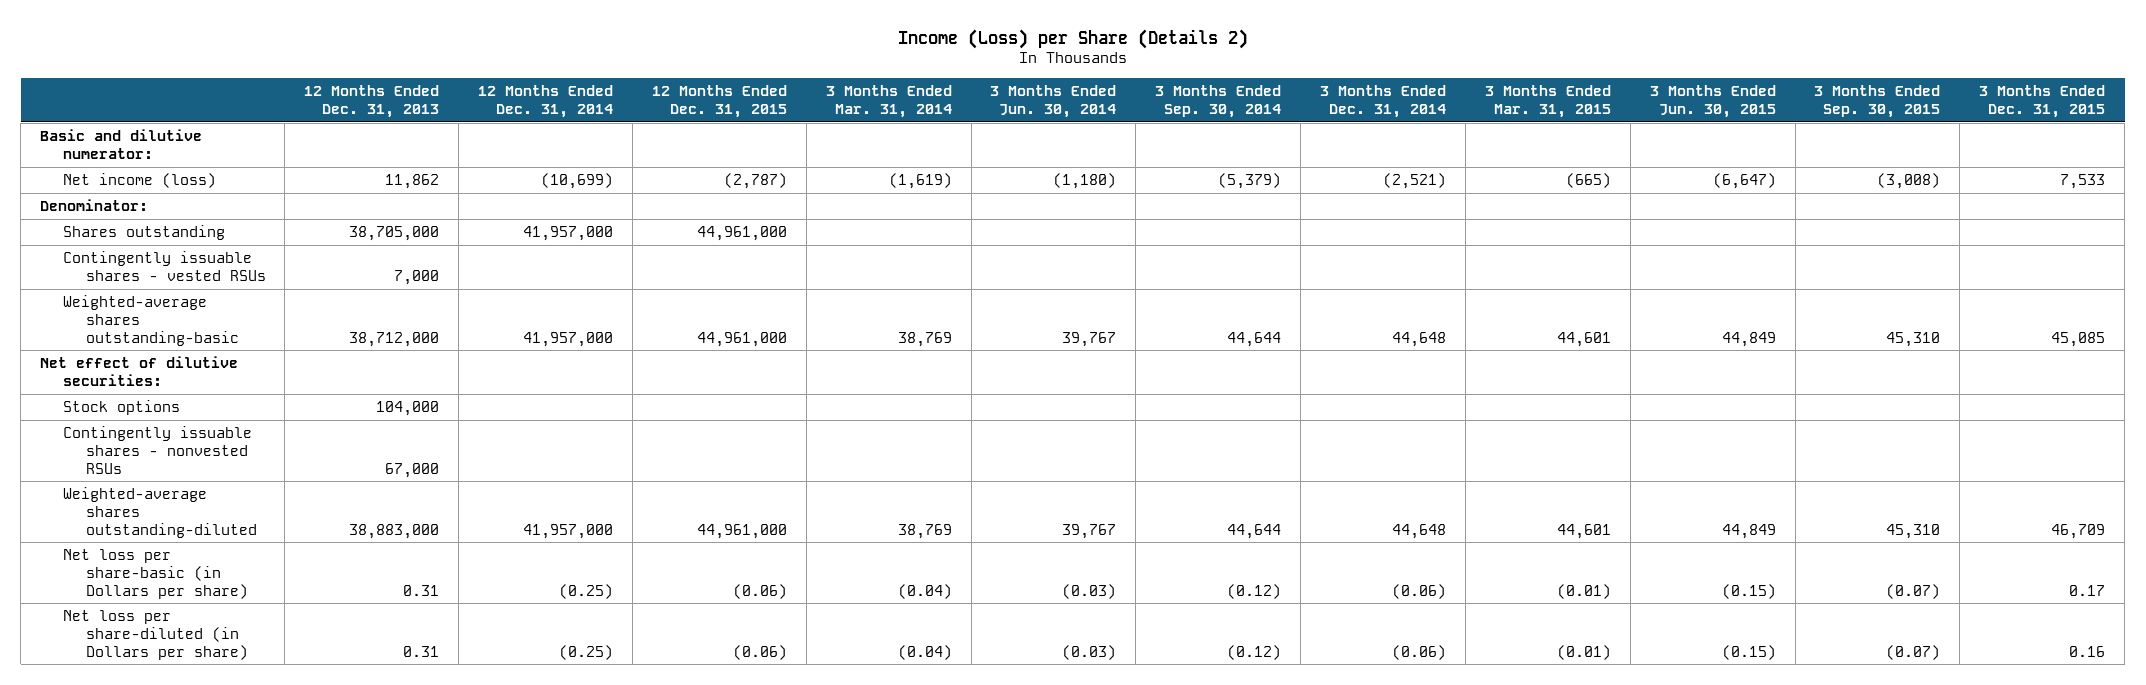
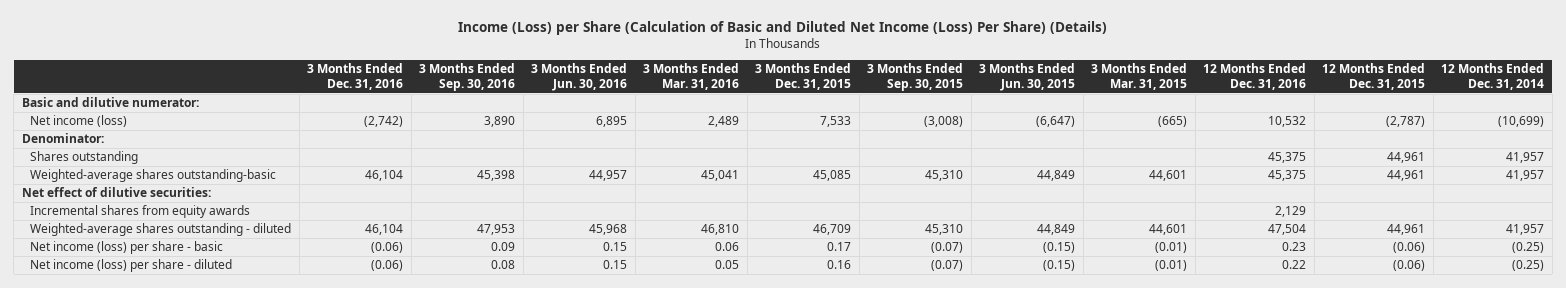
[897,28,1248,49] Income (Loss) per Share (Details 2) -> [458,21,1108,36] Income (Loss) per Share (Calculation of Basic and Diluted Net Income (Loss) Per Share) (Details)
[304,85,440,119] 12 Months Ended Dec. 31, 2013 -> none
[825,85,952,119] 3 Months Ended Mar. 31, 2014 -> none
[990,85,1117,119] 3 Months Ended Jun. 30, 2014 -> none
[1155,85,1282,119] 3 Months Ended Sep. 30, 2014 -> none
[1320,85,1447,119] 3 Months Ended Dec. 31, 2014 -> none
none -> [307,63,404,91] 3 Months Ended Dec. 31, 2016
none -> [419,63,516,92] 3 Months Ended Sep. 30, 2016
none -> [531,63,628,92] 3 Months Ended Jun. 30, 2016
none -> [643,63,740,91] 3 Months Ended Mar. 31, 2016
none -> [1203,63,1307,91] 12 Months Ended Dec. 31, 2016
[62,251,266,281] Contingently issuable shares - vested RSUs -> none
[523,226,614,242] 41,957,000 -> [1506,152,1545,164] 41,957
[696,226,787,242] 44,961,000 -> [1387,152,1426,164] 44,961
[523,331,614,347] 41,957,000 -> [1506,170,1545,182] 41,957
[696,331,787,347] 44,961,000 -> [1387,170,1426,182] 44,961
[62,400,180,416] Stock options -> none
[62,426,252,474] Contingently issuable shares - nonvested RSUs -> [30,205,251,219] Incremental shares from equity awards
[62,487,257,538] Weighted-average shares outstanding-diluted -> [30,223,292,237] Weighted-average shares outstanding - diluted
[523,523,614,539] 41,957,000 -> [1506,224,1545,236] 41,957
[696,523,787,539] 44,961,000 -> [1387,224,1426,236] 44,961
[62,549,248,599] Net loss per share-basic (in Dollars per share) -> [30,241,224,255] Net income (loss) per share - basic
[62,610,248,660] Net loss per share-diluted (in Dollars per share) -> [30,259,233,273] Net income (loss) per share - diluted

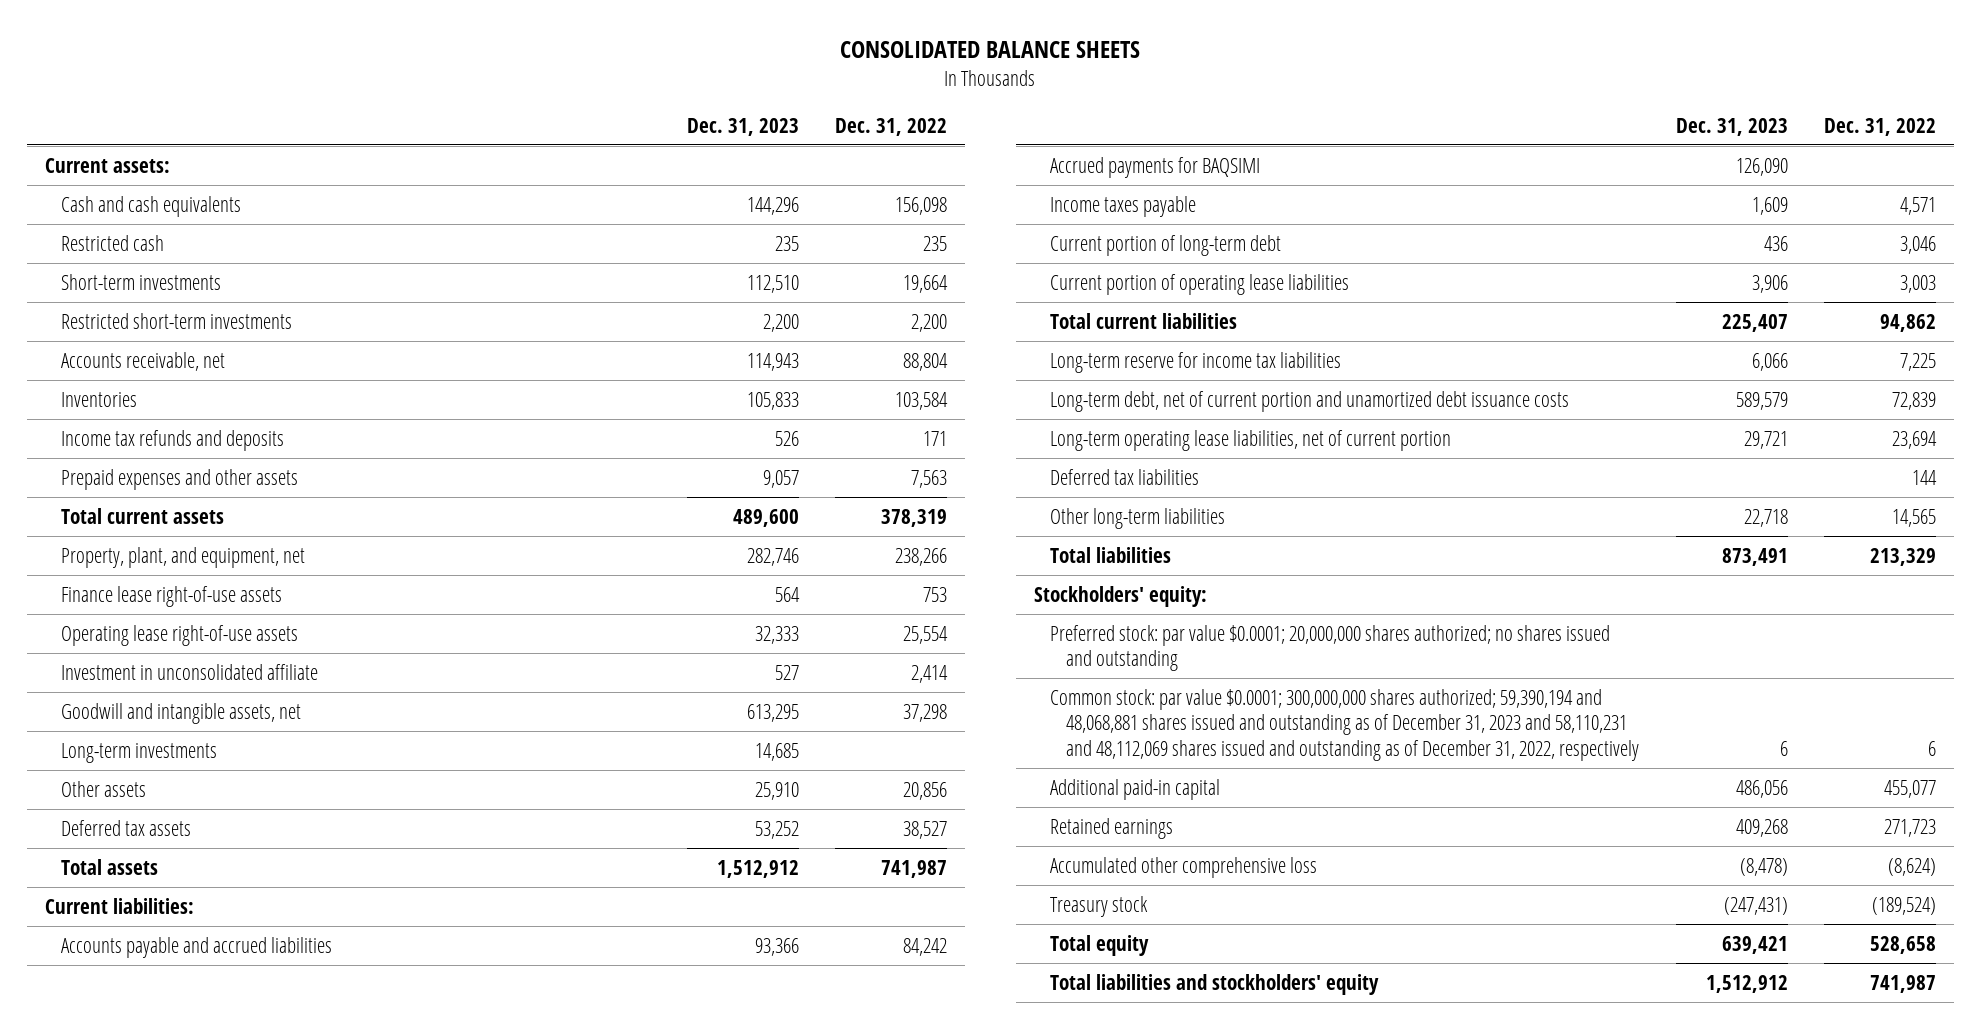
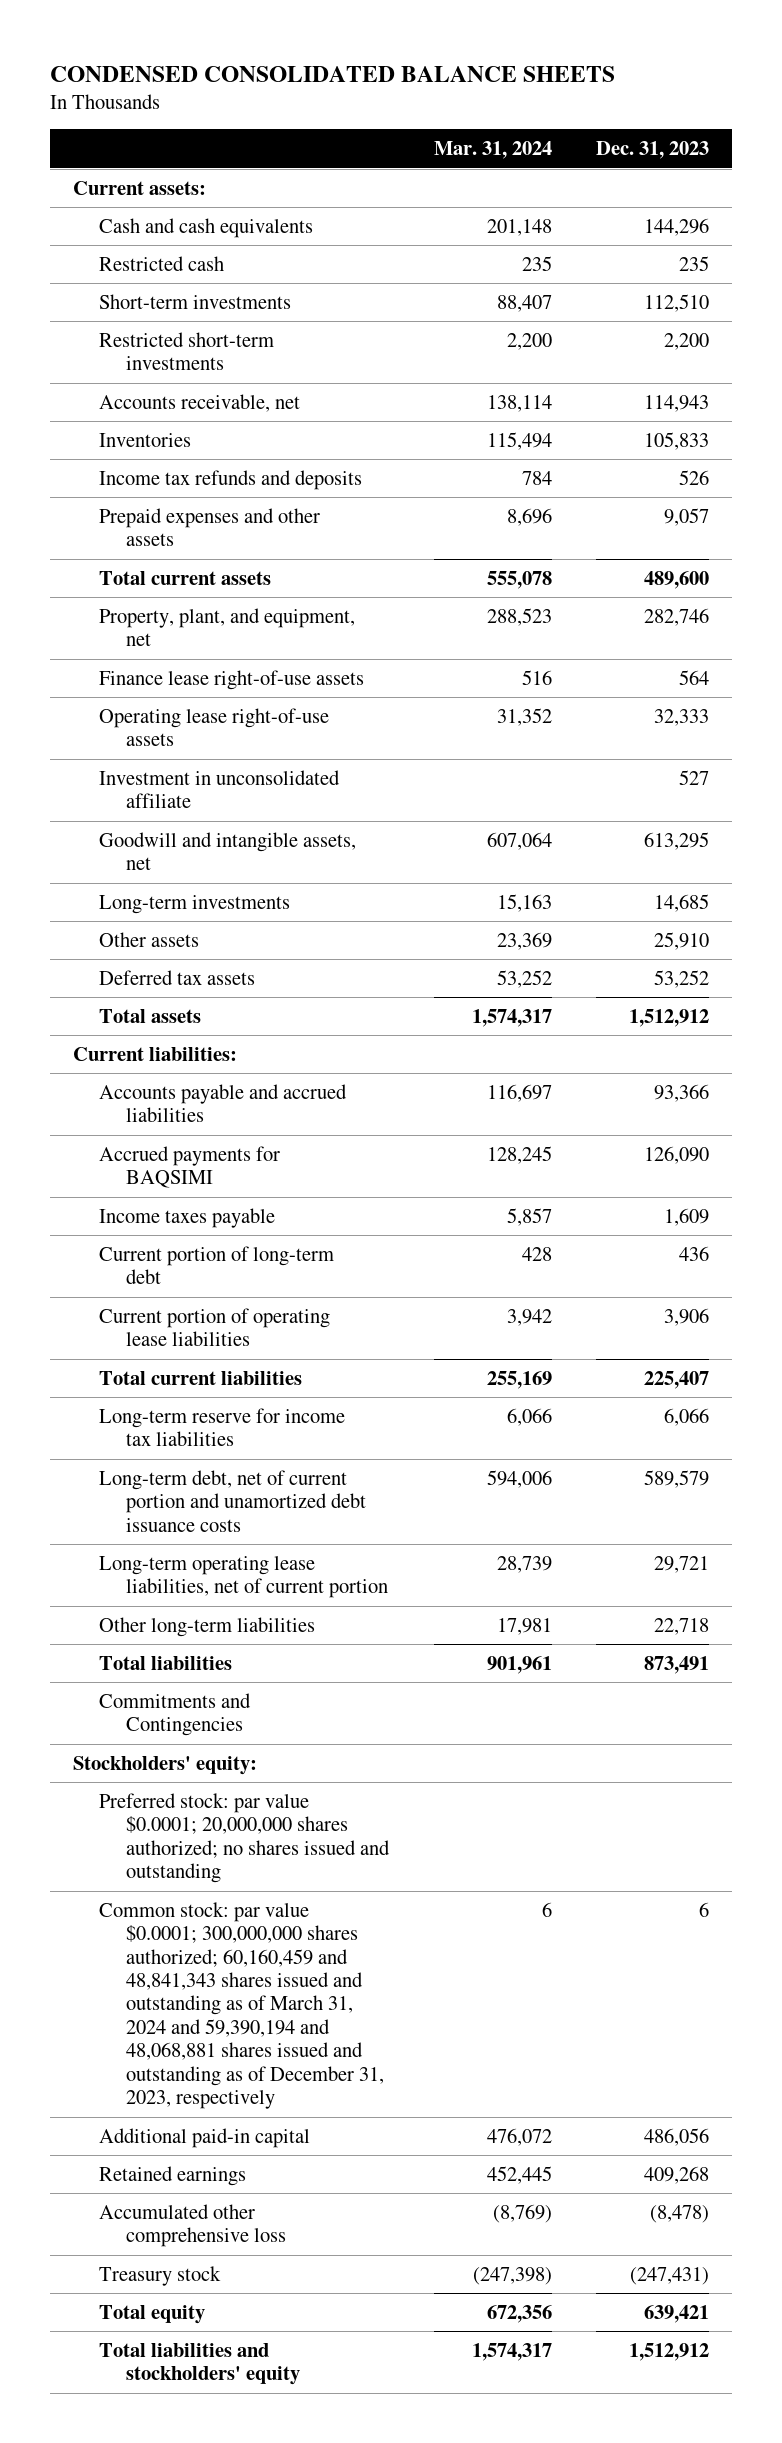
[840,41,1141,59] CONSOLIDATED BALANCE SHEETS -> [50,65,616,82] CONDENSED CONSOLIDATED BALANCE SHEETS
[834,117,947,136] Dec. 31, 2022 -> none
none -> [433,141,552,160] Mar. 31, 2024
[1050,468,1200,485] Deferred tax liabilities -> none
none -> [99,1692,252,1737] Commitments and Contingencies
[1050,688,1640,761] Common stock: par value $0.0001; 300,000,000 shares authorized; 59,390,194 and 48,068,881 shares issued and outstanding as of December 31, 2023 and 58,110,231 and 48,112,069 shares issued and outstanding as of December 31, 2022, respectively -> [99,1901,385,2110] Common stock: par value $0.0001; 300,000,000 shares authorized; 60,160,459 and 48,841,343 shares issued and outstanding as of March 31, 2024 and 59,390,194 and 48,068,881 shares issued and outstanding as of December 31, 2023, respectively

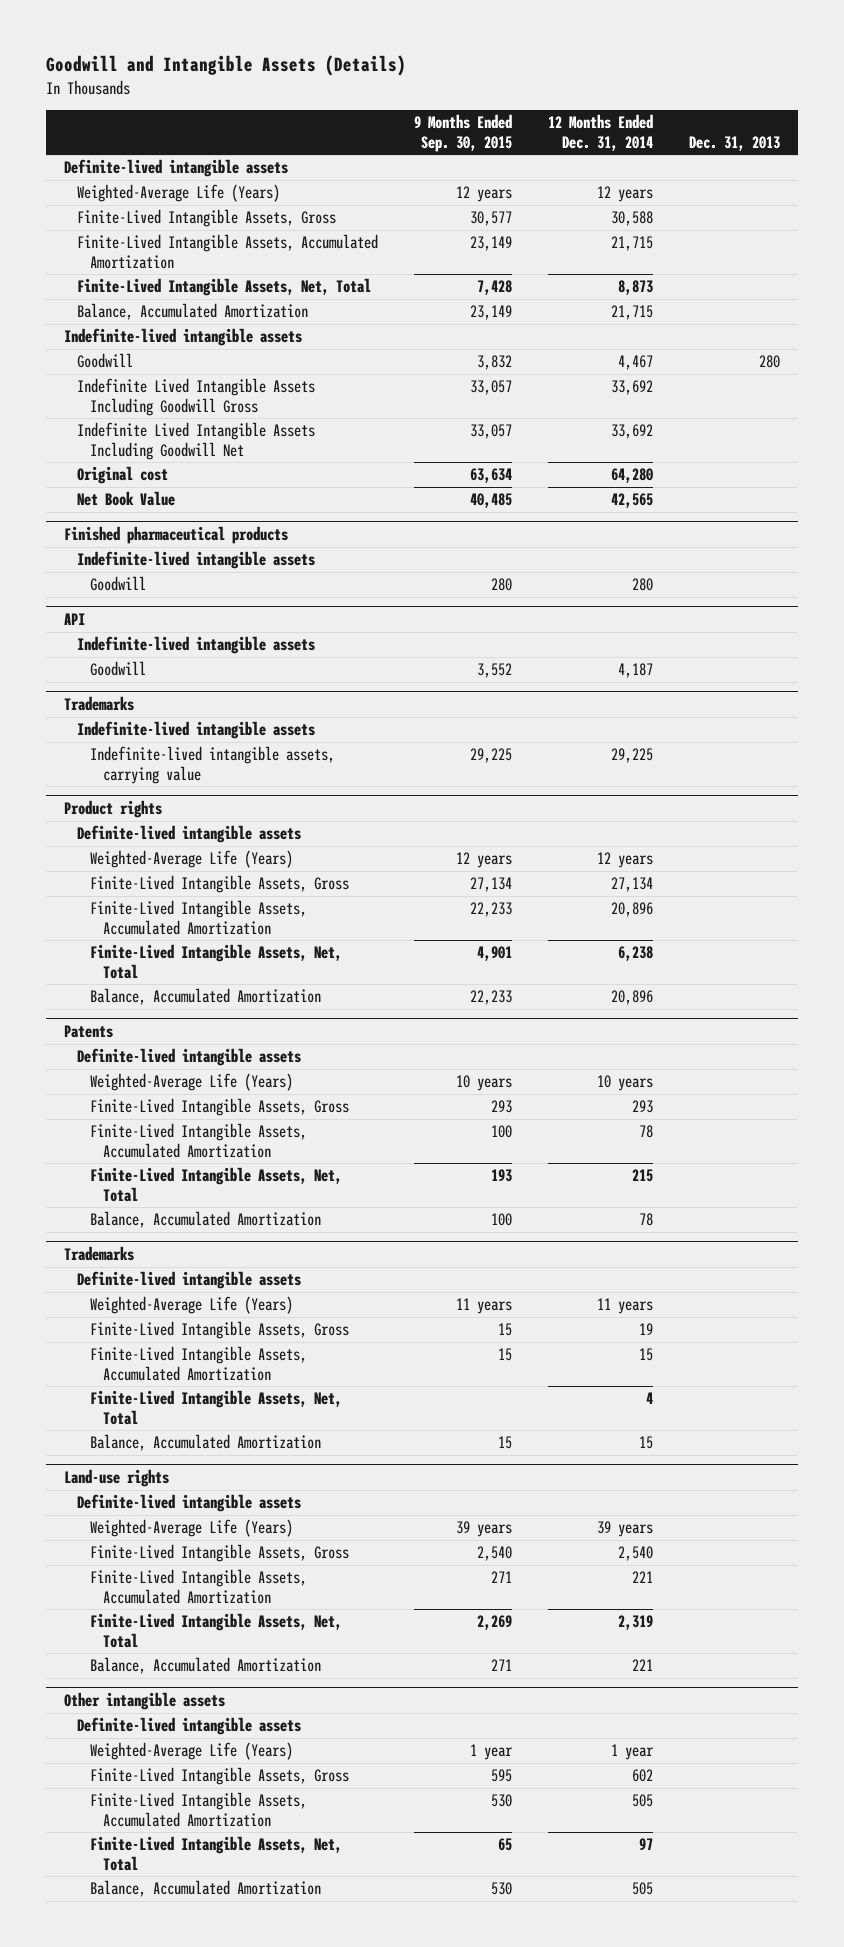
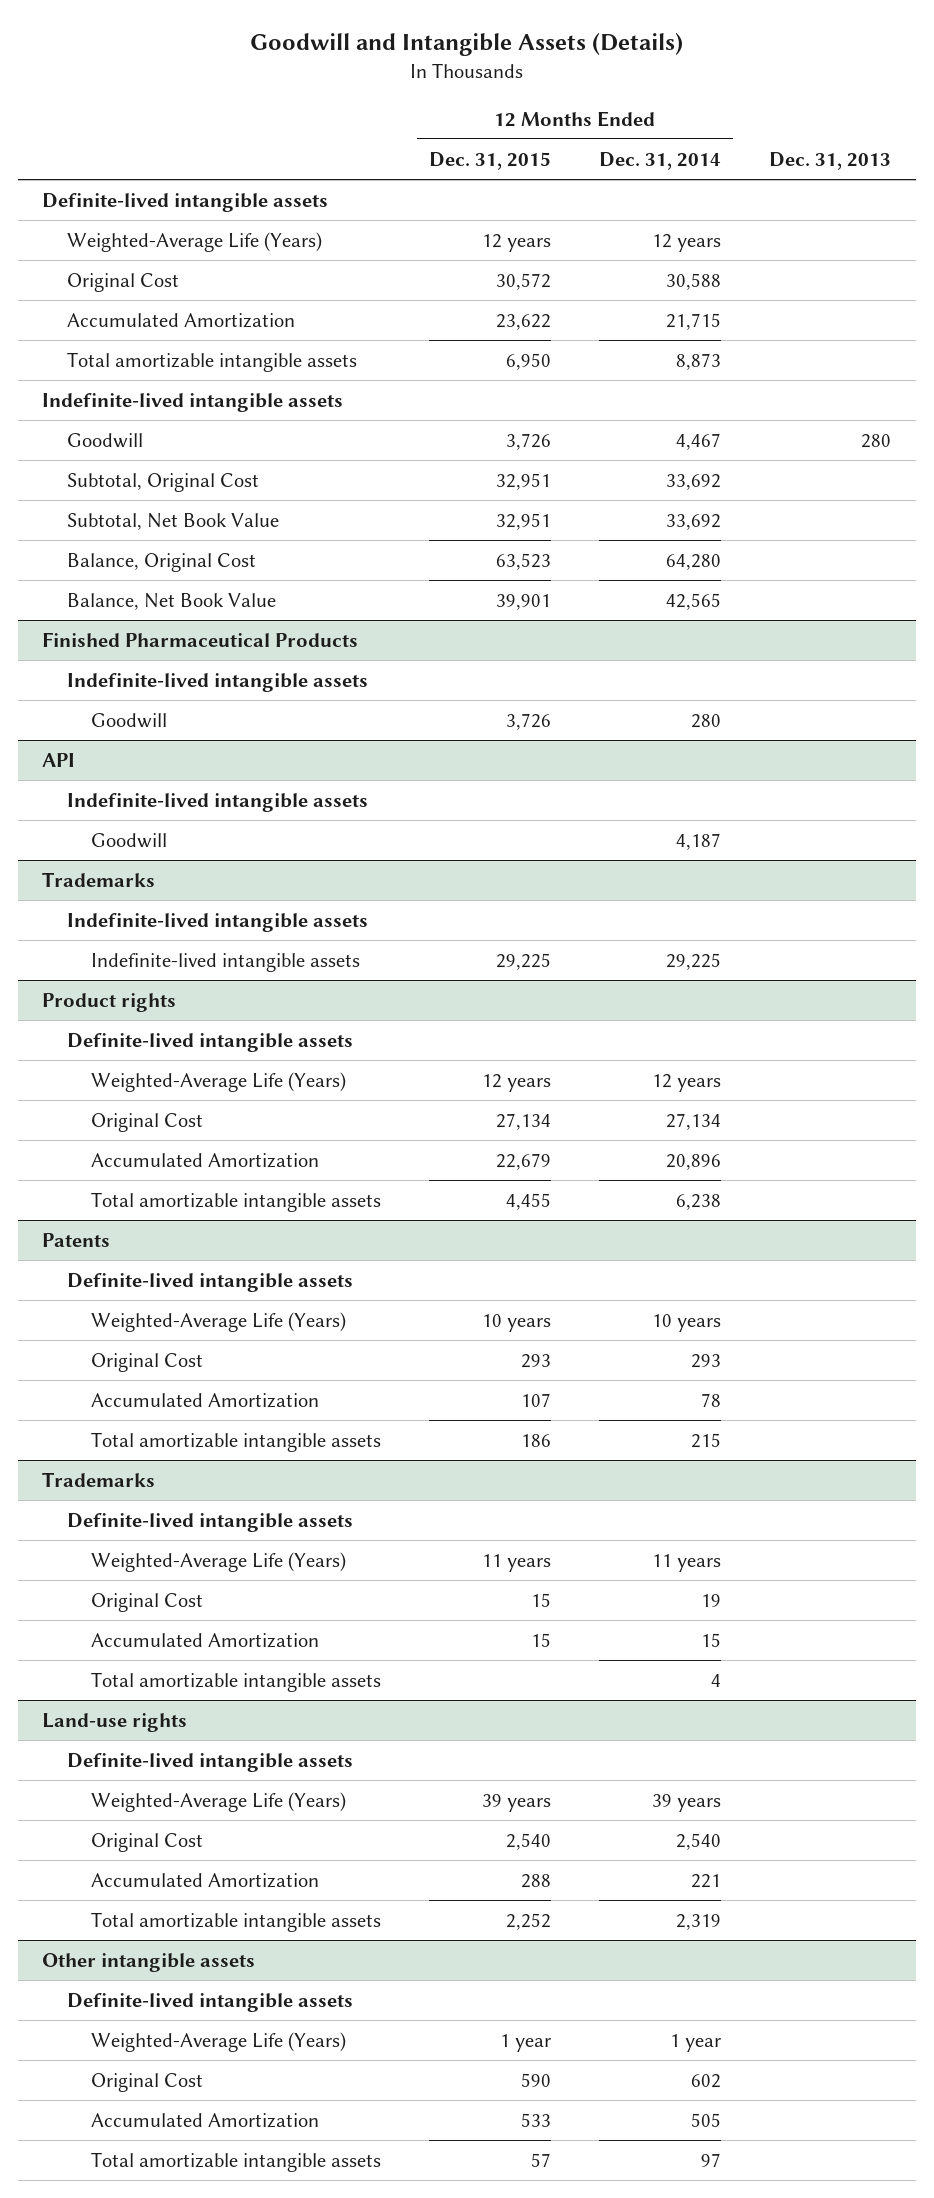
[413,114,512,152] 9 Months Ended Sep. 30, 2015 -> none
none -> [429,151,552,170] Dec. 31, 2015
[76,303,308,321] Balance, Accumulated Amortization -> none
[76,209,336,228] Finite-Lived Intangible Assets, Gross -> [66,272,179,292] Original Cost
[76,234,378,269] Finite-Lived Intangible Assets, Accumulated Amortization -> [66,312,295,328] Accumulated Amortization
[76,278,371,297] Finite-Lived Intangible Assets, Net, Total -> [66,351,357,372] Total amortizable intangible assets
[76,378,315,416] Indefinite Lived Intangible Assets Including Goodwill Gross -> [66,472,259,492] Subtotal, Original Cost
[76,422,315,460] Indefinite Lived Intangible Assets Including Goodwill Net -> [66,512,279,530] Subtotal, Net Book Value
[76,466,168,485] Original cost -> [66,552,256,572] Balance, Original Cost
[76,491,175,507] Net Book Value -> [66,592,276,610] Balance, Net Book Value
[63,525,288,544] Finished pharmaceutical products -> [42,631,359,647] Finished Pharmaceutical Products
[89,746,335,784] Indefinite-lived intangible assets, carrying value -> [91,952,361,972] Indefinite-lived intangible assets
[89,988,321,1006] Balance, Accumulated Amortization -> none
[89,875,349,894] Finite-Lived Intangible Assets, Gross -> [91,1112,204,1132] Original Cost
[89,900,307,935] Finite-Lived Intangible Assets, Accumulated Amortization -> [91,1152,320,1168] Accumulated Amortization
[89,944,342,979] Finite-Lived Intangible Assets, Net, Total -> [91,1191,382,1212] Total amortizable intangible assets
[89,1211,321,1229] Balance, Accumulated Amortization -> none
[89,1098,349,1117] Finite-Lived Intangible Assets, Gross -> [91,1352,204,1372] Original Cost
[89,1123,307,1158] Finite-Lived Intangible Assets, Accumulated Amortization -> [91,1392,320,1408] Accumulated Amortization
[89,1167,342,1202] Finite-Lived Intangible Assets, Net, Total -> [91,1431,382,1452] Total amortizable intangible assets
[89,1434,321,1452] Balance, Accumulated Amortization -> none
[89,1321,349,1340] Finite-Lived Intangible Assets, Gross -> [91,1592,204,1612] Original Cost
[89,1346,307,1381] Finite-Lived Intangible Assets, Accumulated Amortization -> [91,1632,320,1648] Accumulated Amortization
[89,1390,342,1425] Finite-Lived Intangible Assets, Net, Total -> [91,1671,382,1692] Total amortizable intangible assets
[89,1657,321,1675] Balance, Accumulated Amortization -> none
[89,1544,349,1563] Finite-Lived Intangible Assets, Gross -> [91,1832,204,1852] Original Cost
[89,1569,307,1604] Finite-Lived Intangible Assets, Accumulated Amortization -> [91,1872,320,1888] Accumulated Amortization
[89,1613,342,1648] Finite-Lived Intangible Assets, Net, Total -> [91,1911,382,1932] Total amortizable intangible assets
[89,1880,321,1898] Balance, Accumulated Amortization -> none
[89,1767,349,1786] Finite-Lived Intangible Assets, Gross -> [91,2072,204,2092] Original Cost
[89,1792,307,1827] Finite-Lived Intangible Assets, Accumulated Amortization -> [91,2112,320,2128] Accumulated Amortization
[89,1836,342,1871] Finite-Lived Intangible Assets, Net, Total -> [91,2151,382,2172] Total amortizable intangible assets

